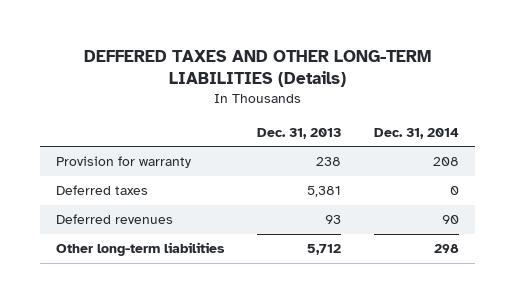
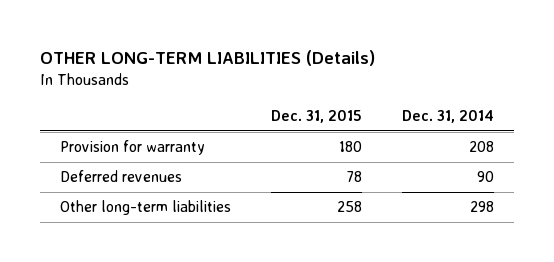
[83,50,431,88] DEFFERED TAXES AND OTHER LONG-TERM LIABILITIES (Details) -> [39,50,375,67] OTHER LONG-TERM LIABILITIES (Details)
[257,127,342,139] Dec. 31, 2013 -> none
none -> [271,109,363,123] Dec. 31, 2015
[56,185,149,196] Deferred taxes -> none

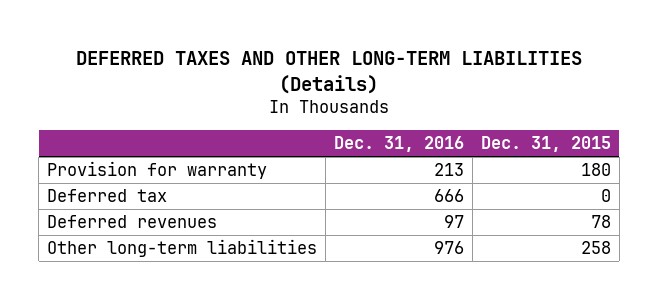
[39,50,375,67] OTHER LONG-TERM LIABILITIES (Details) -> [76,50,583,94] DEFERRED TAXES AND OTHER LONG-TERM LIABILITIES (Details)
[402,109,495,123] Dec. 31, 2014 -> none
none -> [334,135,465,152] Dec. 31, 2016
none -> [47,189,168,203] Deferred tax

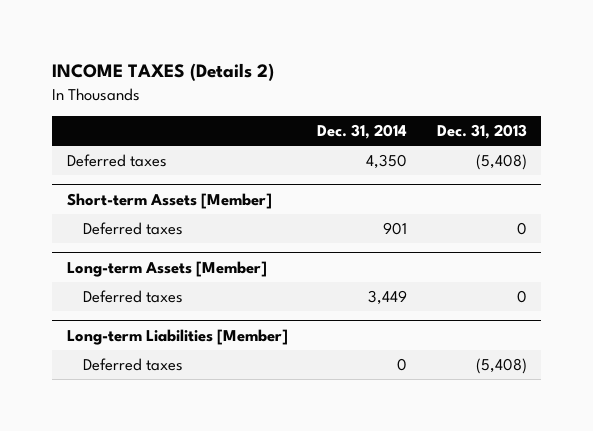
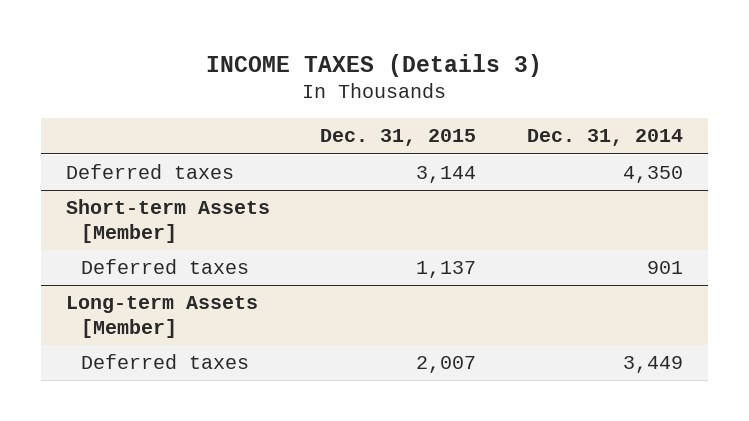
[52,63,275,82] INCOME TAXES (Details 2) -> [206,53,543,77] INCOME TAXES (Details 3)
[436,123,527,139] Dec. 31, 2013 -> none
none -> [320,129,477,147] Dec. 31, 2015
[66,328,288,345] Long-term Liabilities [Member] -> none
[82,357,183,371] Deferred taxes -> none

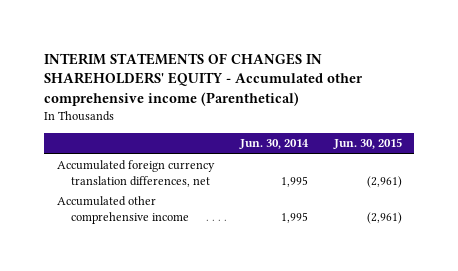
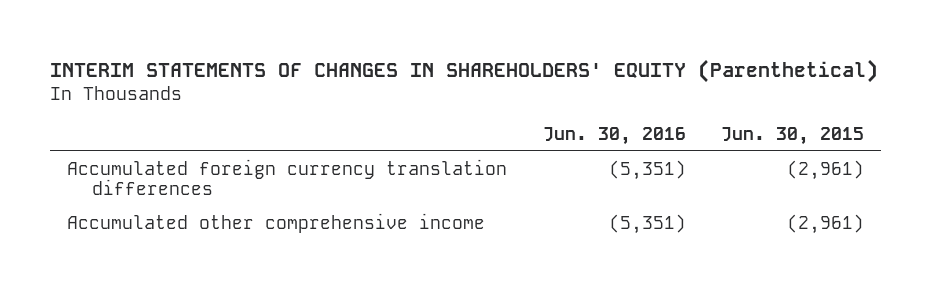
[43,52,363,107] INTERIM STATEMENTS OF CHANGES IN SHAREHOLDERS' EQUITY - Accumulated other comprehensive income (Parenthetical) -> [49,58,878,83] INTERIM STATEMENTS OF CHANGES IN SHAREHOLDERS' EQUITY (Parenthetical)
[238,139,309,150] Jun. 30, 2014 -> none
none -> [542,126,686,145] Jun. 30, 2016
[56,160,215,188] Accumulated foreign currency translation differences, net -> [67,158,508,196] Accumulated foreign currency translation differences

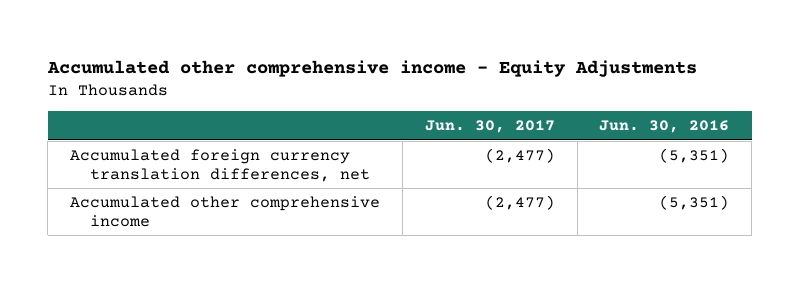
[49,58,878,83] INTERIM STATEMENTS OF CHANGES IN SHAREHOLDERS' EQUITY (Parenthetical) -> [46,60,697,78] Accumulated other comprehensive income - Equity Adjustments
[720,126,864,145] Jun. 30, 2015 -> none
none -> [424,120,555,134] Jun. 30, 2017
[67,158,508,196] Accumulated foreign currency translation differences -> [70,148,371,182] Accumulated foreign currency translation differences, net

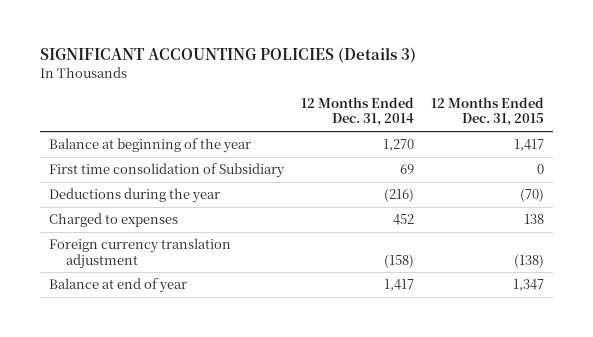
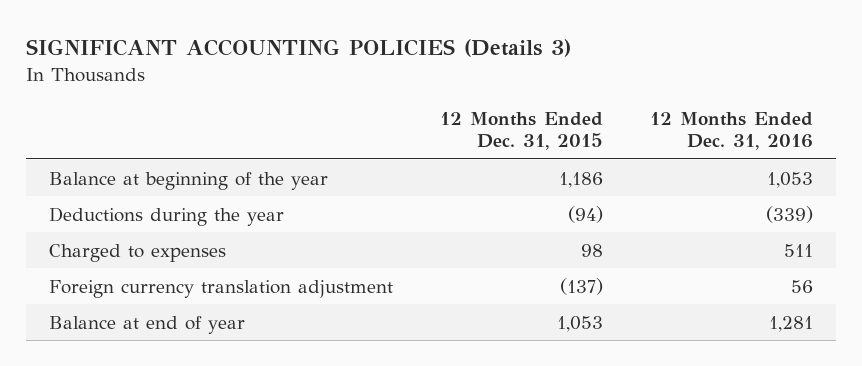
[301,96,415,127] 12 Months Ended Dec. 31, 2014 -> none
none -> [649,111,813,151] 12 Months Ended Dec. 31, 2016
[48,163,285,179] First time consolidation of Subsidiary -> none
[514,139,545,152] 1,417 -> [559,171,604,188] 1,186
[520,188,545,203] (70) -> [568,205,604,223] (94)
[524,214,545,225] 138 -> [581,243,604,257] 98
[514,253,545,268] (138) -> [560,277,604,295] (137)
[513,279,545,292] 1,347 -> [557,315,604,332] 1,053

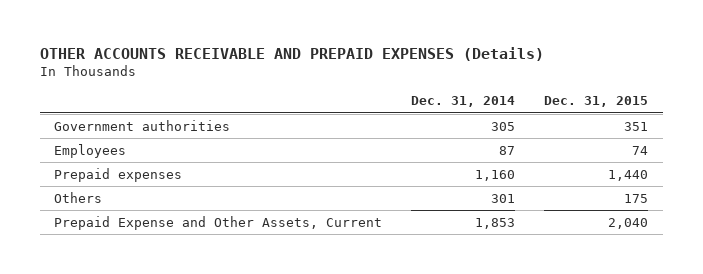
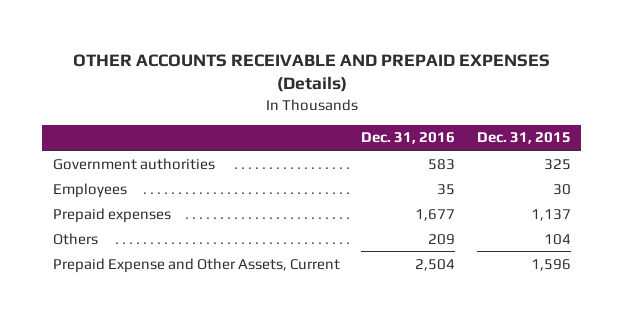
[411,96,516,108] Dec. 31, 2014 -> none
none -> [361,132,456,145] Dec. 31, 2016
[624,121,649,131] 351 -> [543,158,571,170] 325
[632,145,649,155] 74 -> [552,183,571,195] 30
[608,169,649,181] 1,440 -> [530,208,571,221] 1,137
[624,193,649,203] 175 -> [543,233,571,245] 104
[608,217,649,229] 2,040 -> [530,258,571,271] 1,596

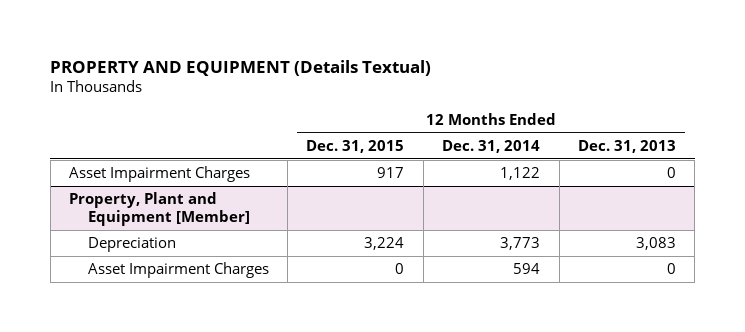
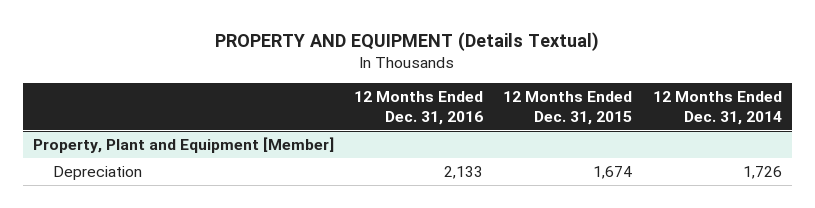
[577,139,676,153] Dec. 31, 2013 -> none
none -> [354,91,484,126] 12 Months Ended Dec. 31, 2016
[69,166,251,183] Asset Impairment Charges -> none
[87,262,269,279] Asset Impairment Charges -> none
[364,237,405,251] 3,224 -> [593,165,633,179] 1,674
[500,237,541,251] 3,773 -> [742,165,782,179] 1,726

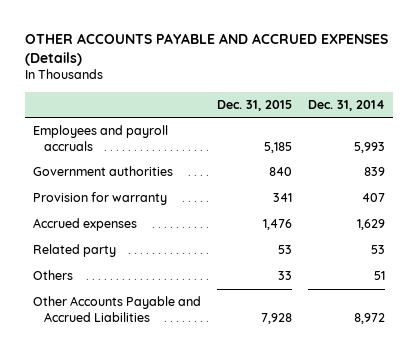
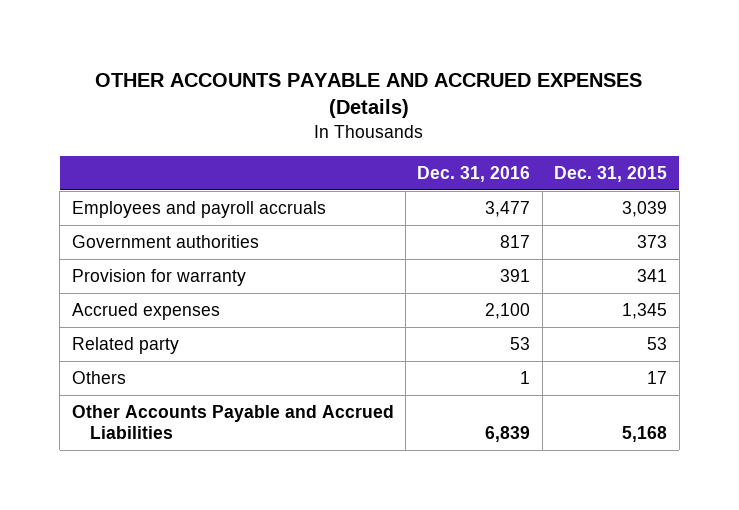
[308,99,386,111] Dec. 31, 2014 -> none
none -> [417,165,531,182] Dec. 31, 2016
[263,142,292,154] 5,185 -> [622,201,668,218] 3,039
[268,167,292,177] 840 -> [637,235,668,249] 373
[262,219,292,231] 1,476 -> [622,303,668,320] 1,345
[277,271,292,281] 33 -> [647,371,668,385] 17
[260,313,292,325] 7,928 -> [622,426,668,443] 5,168

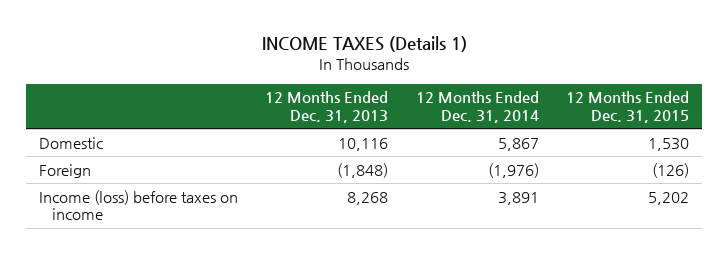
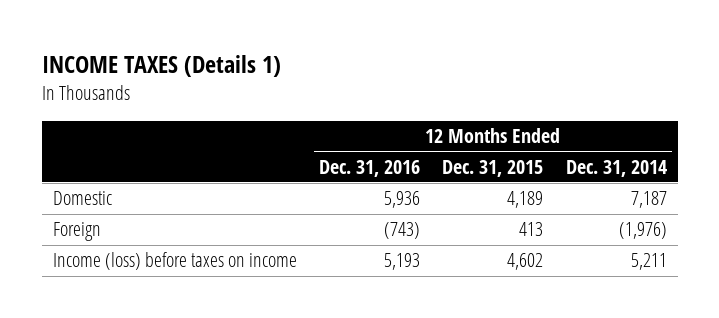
[265,91,389,123] 12 Months Ended Dec. 31, 2013 -> none
none -> [319,159,421,177] Dec. 31, 2016
[497,137,539,151] 5,867 -> [630,191,667,209] 7,187
[647,137,689,151] 1,530 -> [507,191,544,209] 4,189
[651,162,689,178] (126) -> [519,222,544,237] 413
[497,191,539,205] 3,891 -> [630,253,667,271] 5,211
[647,191,689,205] 5,202 -> [507,253,544,271] 4,602

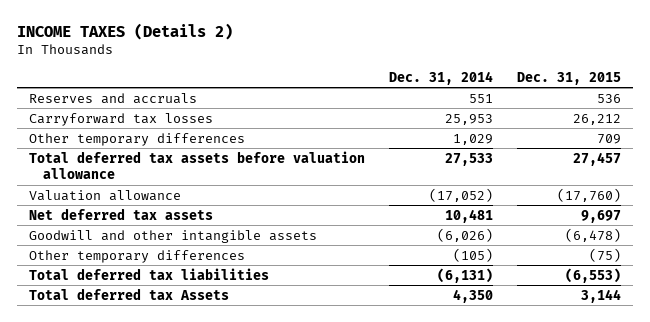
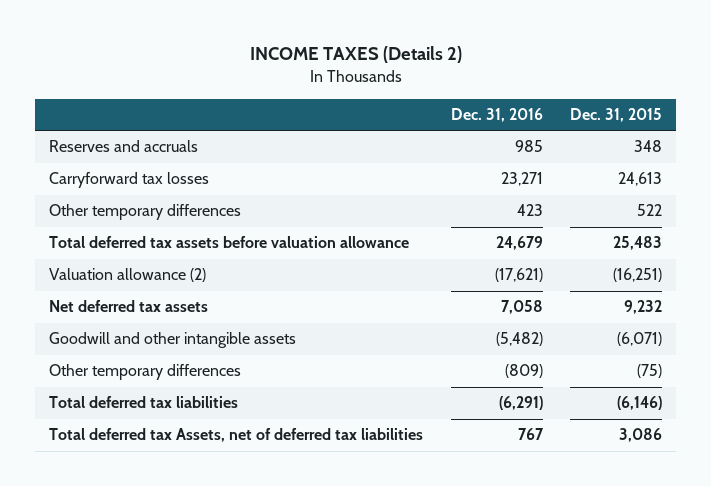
[388,70,493,85] Dec. 31, 2014 -> none
none -> [450,108,543,123] Dec. 31, 2016
[596,93,621,103] 536 -> [634,140,663,153] 348
[572,113,621,125] 26,212 -> [618,172,663,187] 24,613
[596,133,621,144] 709 -> [637,204,663,217] 522
[572,151,621,166] 27,457 -> [613,236,663,251] 25,483
[28,189,181,201] Valuation allowance -> [49,268,207,283] Valuation allowance (2)
[556,187,621,202] (17,760) -> [613,268,663,283] (16,251)
[580,209,621,223] 9,697 -> [624,300,663,315] 9,232
[564,227,621,242] (6,478) -> [617,332,663,347] (6,071)
[564,267,621,283] (6,553) -> [617,396,663,411] (6,146)
[28,287,229,300] Total deferred tax Assets -> [49,428,424,443] Total deferred tax Assets, net of deferred tax liabilities
[580,288,621,303] 3,144 -> [619,428,663,443] 3,086

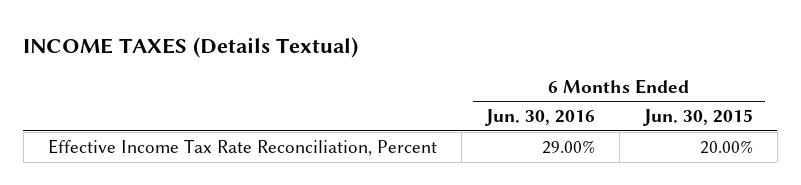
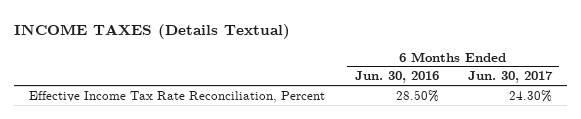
[642,109,753,127] Jun. 30, 2015 -> none
none -> [468,71,554,84] Jun. 30, 2017
[541,140,595,155] 29.00% -> [395,89,439,102] 28.50%

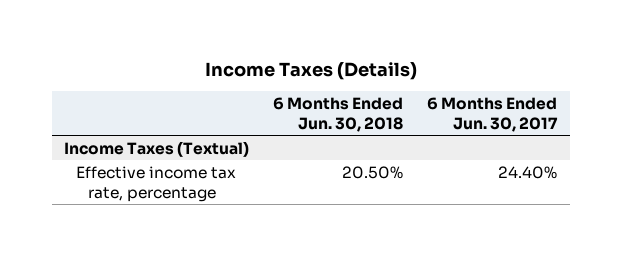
[14,23,291,39] INCOME TAXES (Details Textual) -> [204,61,417,80] Income Taxes (Details)
[354,71,439,84] Jun. 30, 2016 -> none
none -> [273,97,404,132] 6 Months Ended Jun. 30, 2018
none -> [63,140,249,157] Income Taxes (Textual)
[29,90,326,103] Effective Income Tax Rate Reconciliation, Percent -> [75,165,236,202] Effective income tax rate, percentage
[509,89,553,102] 24.30% -> [498,165,558,179] 24.40%

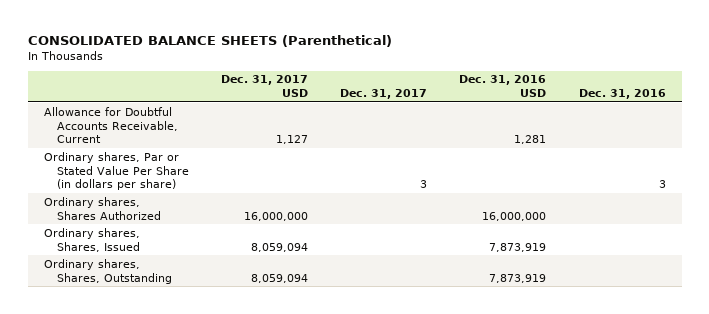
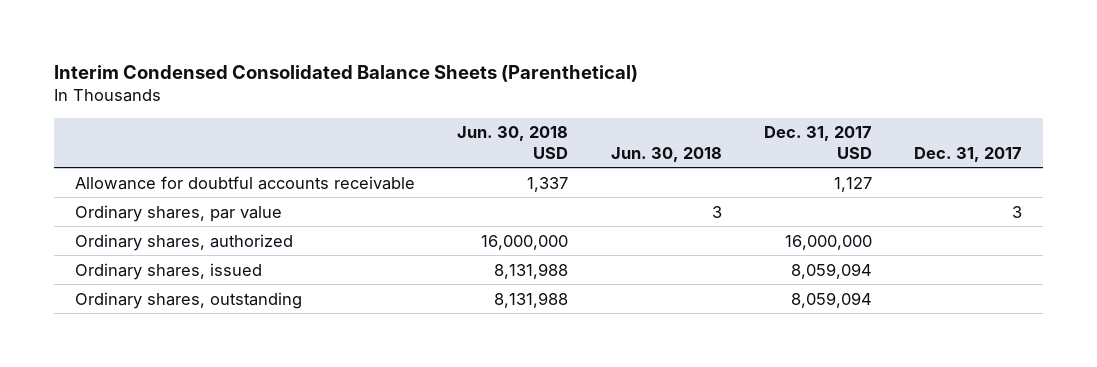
[27,34,392,47] CONSOLIDATED BALANCE SHEETS (Parenthetical) -> [54,65,639,83] Interim Condensed Consolidated Balance Sheets (Parenthetical)
[459,75,547,98] Dec. 31, 2016 USD -> none
[578,89,666,100] Dec. 31, 2016 -> none
none -> [457,126,569,159] Jun. 30, 2018 USD
none -> [610,146,722,162] Jun. 30, 2018
[43,106,178,144] Allowance for Doubtful Accounts Receivable, Current -> [75,175,416,190] Allowance for doubtful accounts receivable
[43,151,189,191] Ordinary shares, Par or Stated Value Per Share (in dollars per share) -> [75,204,283,222] Ordinary shares, par value
[43,196,161,220] Ordinary shares, Shares Authorized -> [75,233,294,251] Ordinary shares, authorized
[43,227,140,252] Ordinary shares, Shares, Issued -> [75,262,263,280] Ordinary shares, issued
[43,258,172,284] Ordinary shares, Shares, Outstanding -> [75,291,303,309] Ordinary shares, outstanding

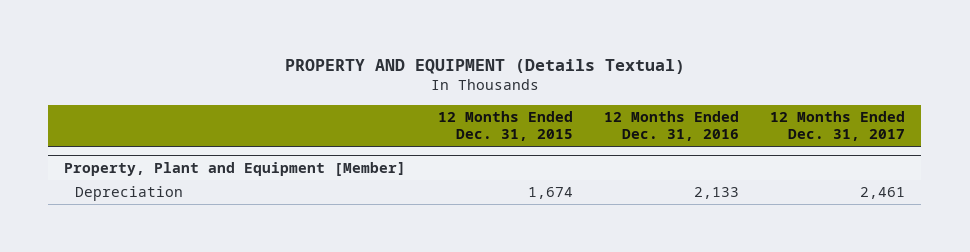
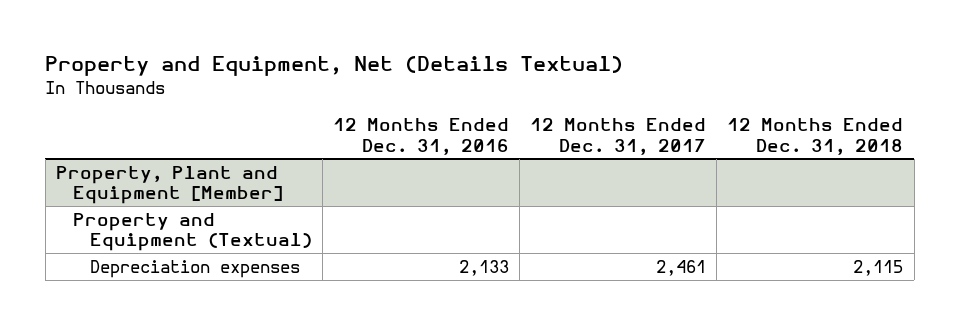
[284,58,685,74] PROPERTY AND EQUIPMENT (Details Textual) -> [45,56,624,77] Property and Equipment, Net (Details Textual)
[437,110,573,142] 12 Months Ended Dec. 31, 2015 -> none
none -> [727,117,904,155] 12 Months Ended Dec. 31, 2018
none -> [72,212,312,252] Property and Equipment (Textual)
[74,186,183,202] Depreciation -> [89,259,300,278] Depreciation expenses

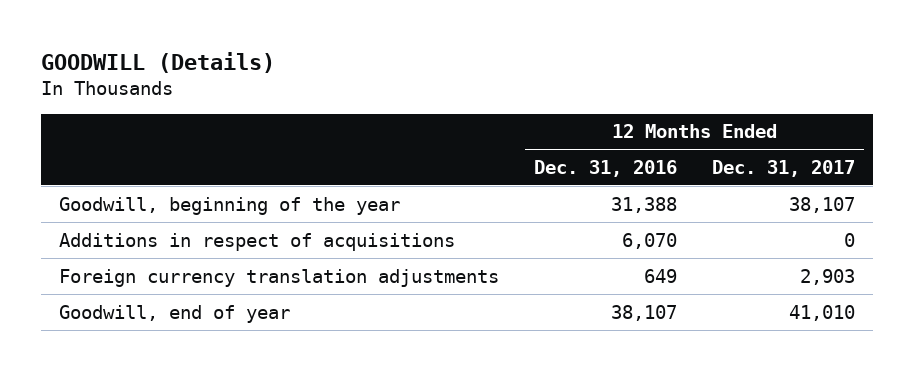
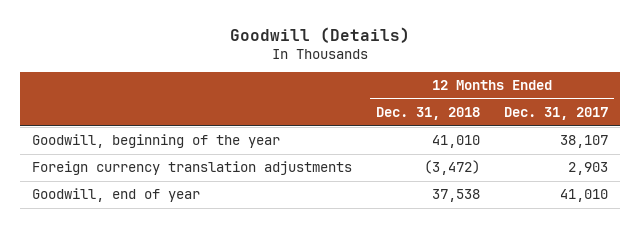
[41,52,276,74] GOODWILL (Details) -> [229,26,410,43] Goodwill (Details)
[533,159,677,177] Dec. 31, 2016 -> none
none -> [375,107,480,121] Dec. 31, 2018
[58,232,455,251] Additions in respect of acquisitions -> none

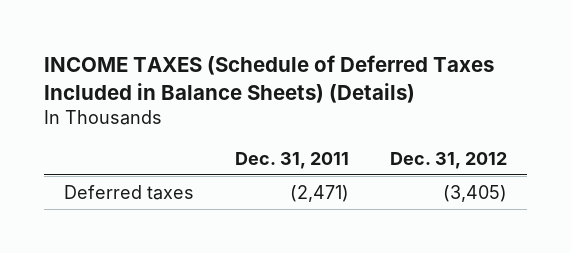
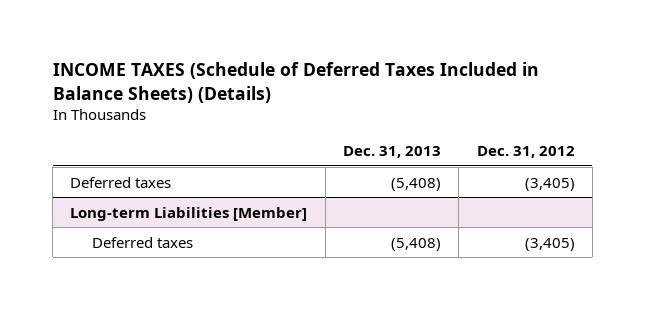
[234,151,349,169] Dec. 31, 2011 -> none
none -> [342,146,441,159] Dec. 31, 2013
none -> [70,206,308,221] Long-term Liabilities [Member]
none -> [91,236,193,248] Deferred taxes

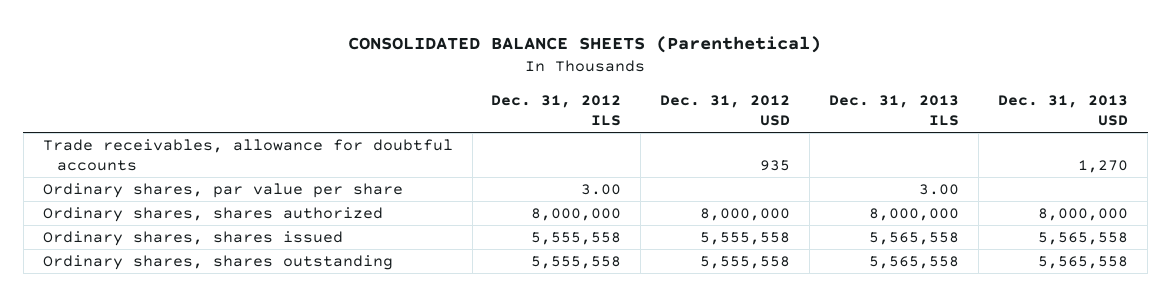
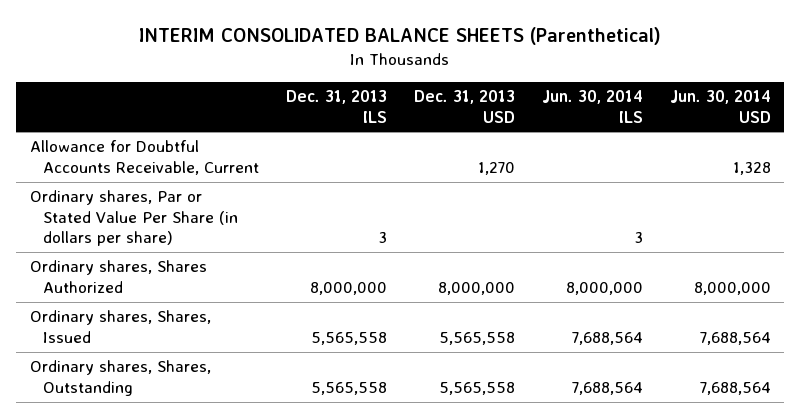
[348,35,822,53] CONSOLIDATED BALANCE SHEETS (Parenthetical) -> [139,27,662,46] INTERIM CONSOLIDATED BALANCE SHEETS (Parenthetical)
[491,94,622,126] Dec. 31, 2012 ILS -> none
[660,94,791,126] Dec. 31, 2012 USD -> none
none -> [541,90,643,123] Jun. 30, 2014 ILS
none -> [669,90,771,123] Jun. 30, 2014 USD
[42,139,453,172] Trade receivables, allowance for doubtful accounts -> [29,140,260,175] Allowance for Doubtful Accounts Receivable, Current
[42,183,403,199] Ordinary shares, par value per share -> [29,190,239,247] Ordinary shares, Par or Stated Value Per Share (in dollars per share)
[919,184,960,196] 3.00 -> [378,232,388,244] 3
[42,207,383,223] Ordinary shares, shares authorized -> [29,260,207,293] Ordinary shares, Shares Authorized
[42,231,343,247] Ordinary shares, shares issued -> [29,310,211,343] Ordinary shares, Shares, Issued
[42,255,393,271] Ordinary shares, shares outstanding -> [29,360,211,396] Ordinary shares, Shares, Outstanding

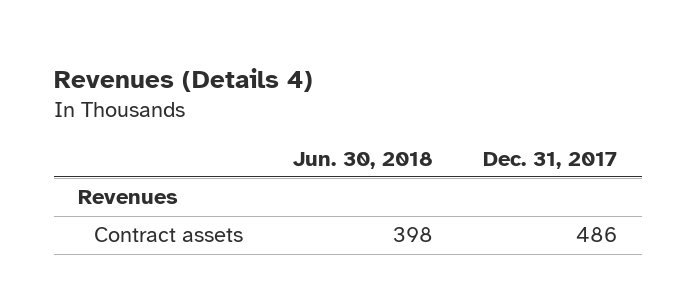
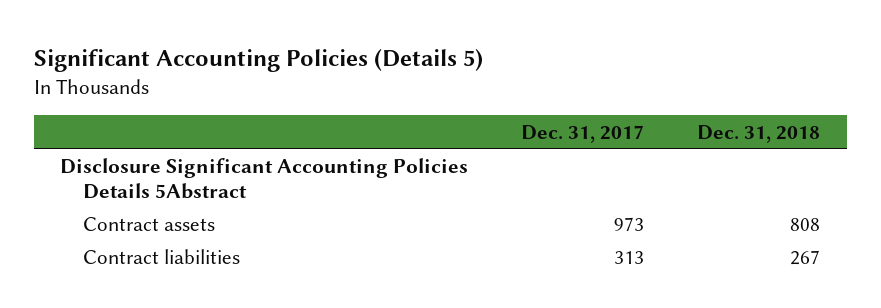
[53,67,313,92] Revenues (Details 4) -> [33,49,483,73] Significant Accounting Policies (Details 5)
[293,151,434,169] Jun. 30, 2018 -> none
none -> [697,124,821,143] Dec. 31, 2018
[78,190,179,205] Revenues -> none
none -> [60,158,469,200] Disclosure Significant Accounting Policies Details 5Abstract
[576,227,618,243] 486 -> [614,217,645,232] 973
none -> [82,249,240,265] Contract liabilities

